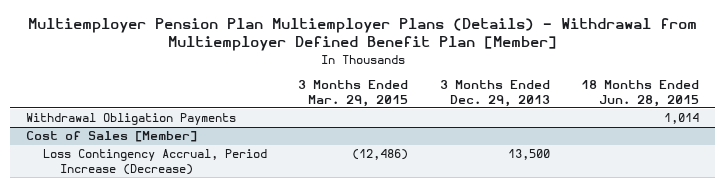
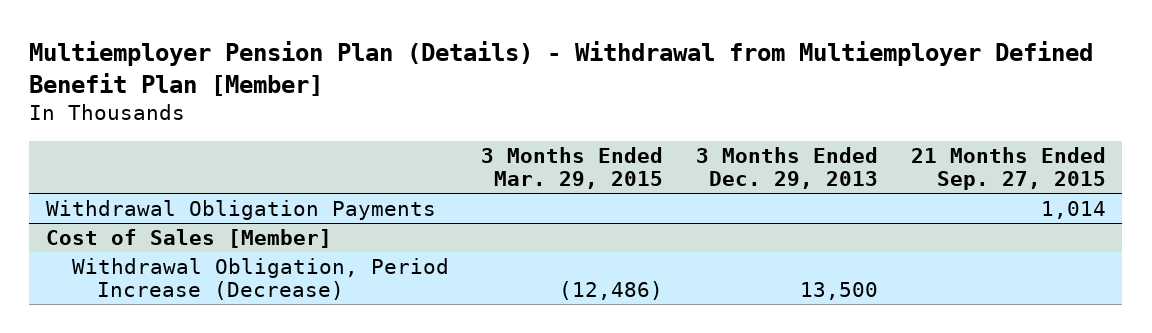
[27,17,697,52] Multiemployer Pension Plan Multiemployer Plans (Details) - Withdrawal from Multiemployer Defined Benefit Plan [Member] -> [29,41,1094,96] Multiemployer Pension Plan (Details) - Withdrawal from Multiemployer Defined Benefit Plan [Member]
[581,80,700,107] 18 Months Ended Jun. 28, 2015 -> none
none -> [910,146,1106,191] 21 Months Ended Sep. 27, 2015
[42,149,267,175] Loss Contingency Accrual, Period Increase (Decrease) -> [71,257,449,301] Withdrawal Obligation, Period Increase (Decrease)

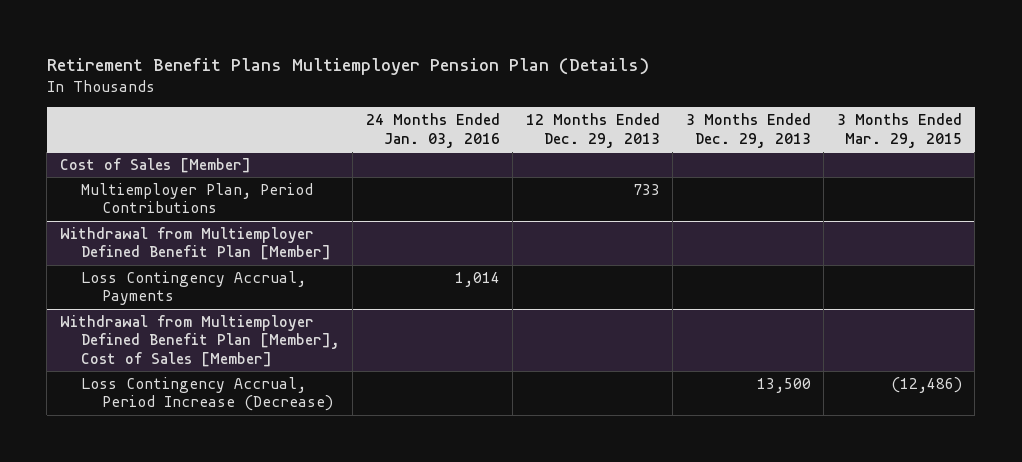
[29,41,1094,96] Multiemployer Pension Plan (Details) - Withdrawal from Multiemployer Defined Benefit Plan [Member] -> [46,57,649,75] Retirement Benefit Plans Multiemployer Pension Plan (Details)
[910,146,1106,191] 21 Months Ended Sep. 27, 2015 -> none
none -> [365,113,500,148] 24 Months Ended Jan. 03, 2016
none -> [525,113,660,148] 12 Months Ended Dec. 29, 2013
[45,199,436,220] Withdrawal Obligation Payments -> none
[71,257,449,301] Withdrawal Obligation, Period Increase (Decrease) -> none
none -> [80,183,313,214] Multiemployer Plan, Period Contributions
none -> [59,227,331,261] Withdrawal from Multiemployer Defined Benefit Plan [Member]
none -> [80,271,306,306] Loss Contingency Accrual, Payments
none -> [59,315,340,367] Withdrawal from Multiemployer Defined Benefit Plan [Member], Cost of Sales [Member]
none -> [80,377,333,412] Loss Contingency Accrual, Period Increase (Decrease)

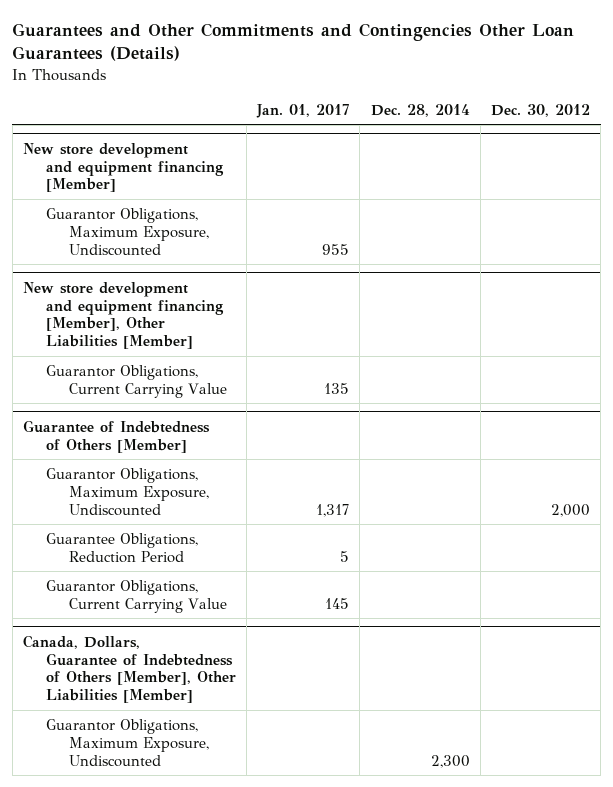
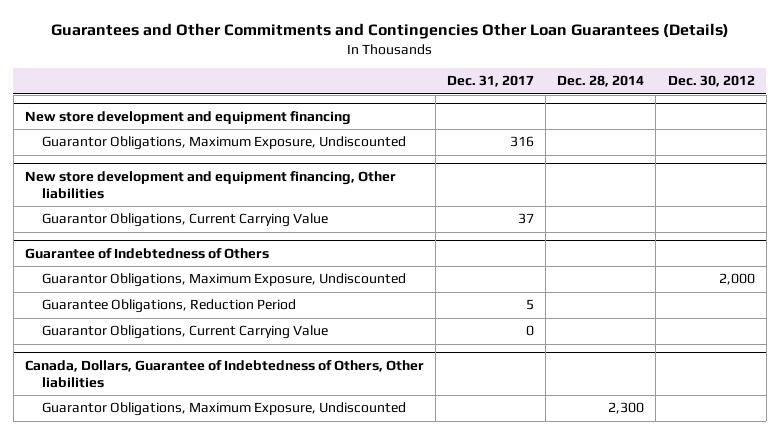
[256,103,350,118] Jan. 01, 2017 -> none
none -> [447,75,535,88] Dec. 31, 2017
[23,142,224,193] New store development and equipment financing [Member] -> [24,110,351,125] New store development and equipment financing
[23,281,224,350] New store development and equipment financing [Member], Other Liabilities [Member] -> [24,170,396,199] New store development and equipment financing, Other liabilities
[23,419,211,453] Guarantee of Indebtedness of Others [Member] -> [24,247,269,259] Guarantee of Indebtedness of Others
[23,634,236,704] Canada, Dollars, Guarantee of Indebtedness of Others [Member], Other Liabilities [Member] -> [24,359,424,388] Canada, Dollars, Guarantee of Indebtedness of Others, Other liabilities

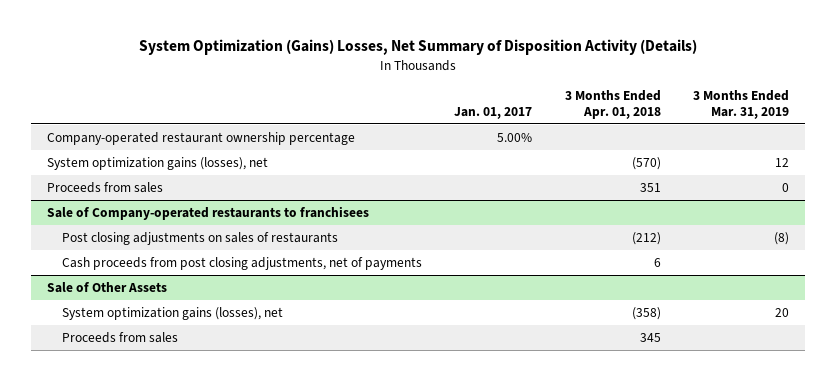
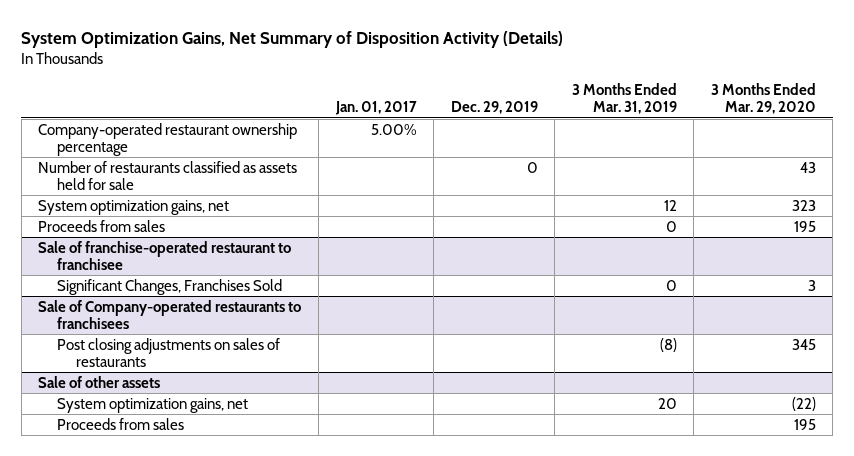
[138,39,697,56] System Optimization (Gains) Losses, Net Summary of Disposition Activity (Details) -> [21,31,564,49] System Optimization Gains, Net Summary of Disposition Activity (Details)
[564,89,661,119] 3 Months Ended Apr. 01, 2018 -> none
none -> [450,101,538,115] Dec. 29, 2019
none -> [710,83,816,115] 3 Months Ended Mar. 29, 2020
none -> [38,160,298,191] Number of restaurants classified as assets held for sale
[46,156,268,170] System optimization gains (losses), net -> [38,199,230,215] System optimization gains, net
none -> [38,240,292,271] Sale of franchise-operated restaurant to franchisee
none -> [57,278,283,295] Significant Changes, Franchises Sold
[62,256,423,270] Cash proceeds from post closing adjustments, net of payments -> none
[46,281,167,293] Sale of Other Assets -> [38,375,161,388] Sale of other assets
[62,306,284,320] System optimization gains (losses), net -> [57,397,249,413] System optimization gains, net

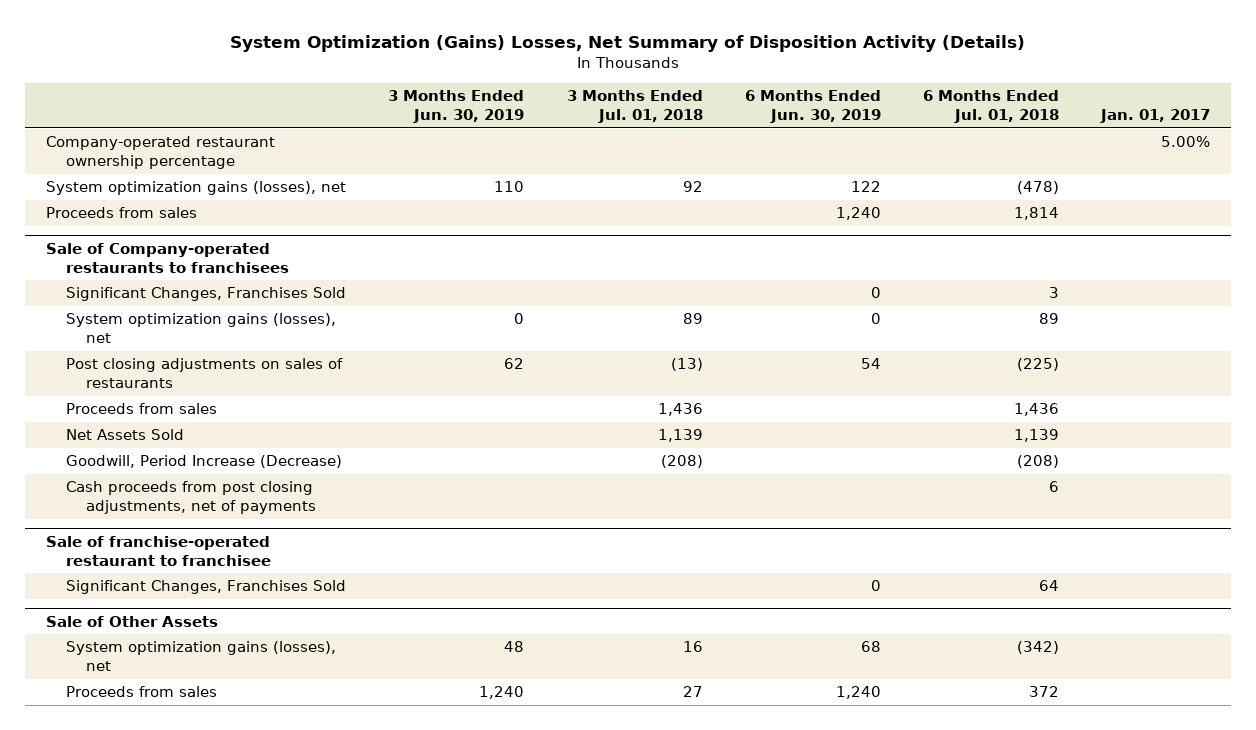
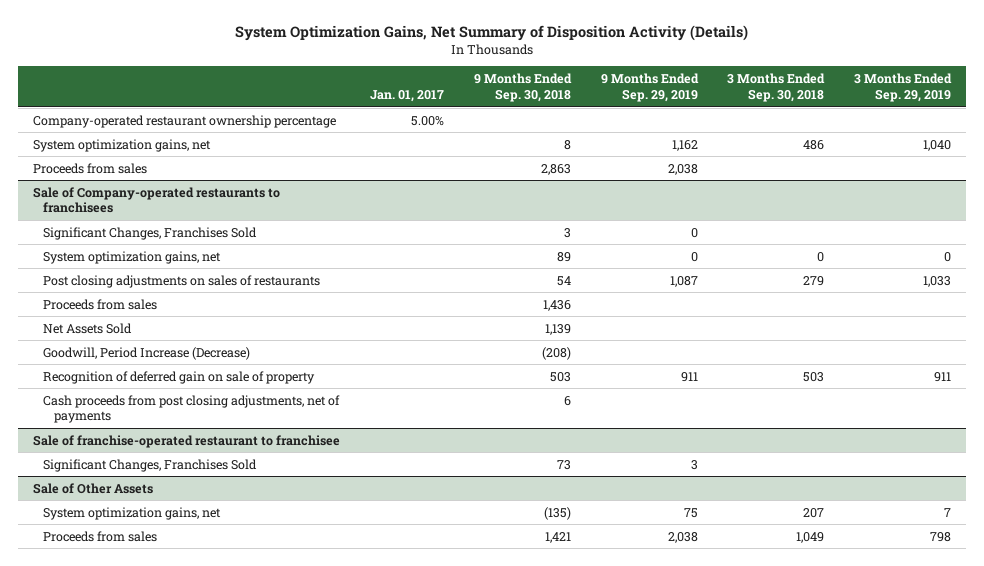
[230,34,1026,52] System Optimization (Gains) Losses, Net Summary of Disposition Activity (Details) -> [235,25,749,42] System Optimization Gains, Net Summary of Disposition Activity (Details)
[388,90,525,124] 3 Months Ended Jun. 30, 2019 -> none
[566,90,703,124] 3 Months Ended Jul. 01, 2018 -> none
[744,90,881,124] 6 Months Ended Jun. 30, 2019 -> none
[923,90,1060,124] 6 Months Ended Jul. 01, 2018 -> none
none -> [473,73,572,102] 9 Months Ended Sep. 30, 2018
none -> [600,73,699,102] 9 Months Ended Sep. 29, 2019
none -> [727,73,826,102] 3 Months Ended Sep. 30, 2018
none -> [854,73,953,102] 3 Months Ended Sep. 29, 2019
[45,181,346,196] System optimization gains (losses), net -> [32,138,211,152] System optimization gains, net
[66,313,337,344] System optimization gains (losses), net -> [43,250,222,264] System optimization gains, net
none -> [43,370,316,384] Recognition of deferred gain on sale of property
[66,641,337,672] System optimization gains (losses), net -> [43,506,222,520] System optimization gains, net

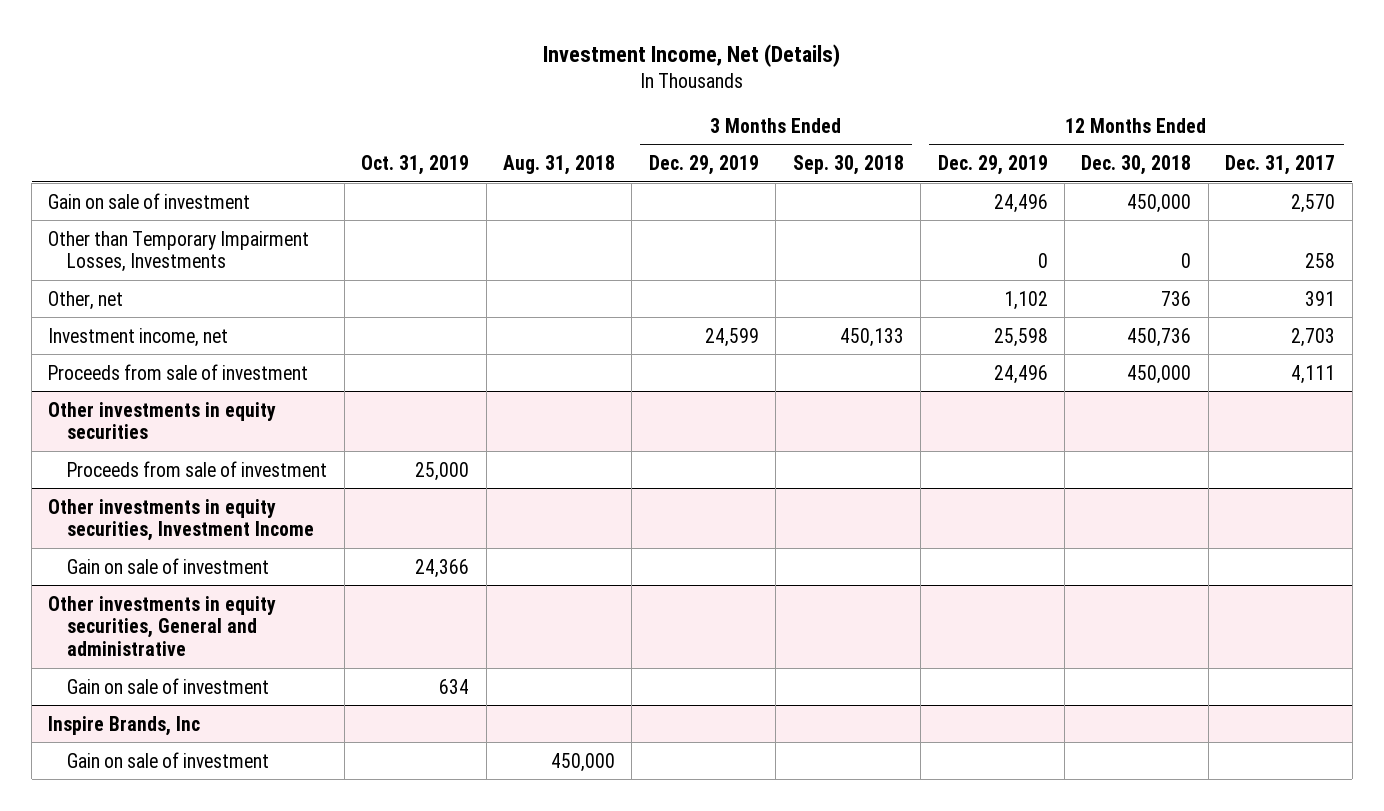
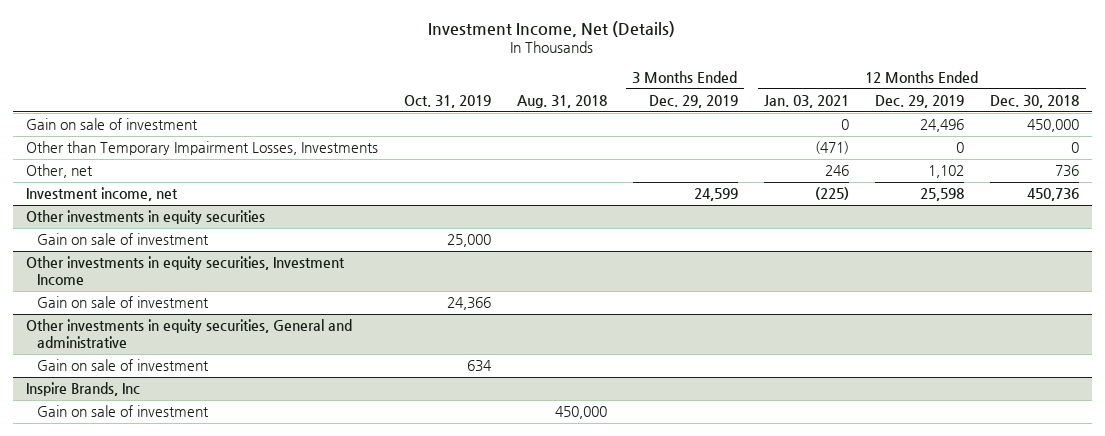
[792,154,904,175] Sep. 30, 2018 -> none
[1225,154,1336,175] Dec. 31, 2017 -> none
none -> [764,94,850,108] Jan. 03, 2021
[48,363,309,380] Proceeds from sale of investment -> none
[67,460,328,477] Proceeds from sale of investment -> none
none -> [36,233,209,246] Gain on sale of investment

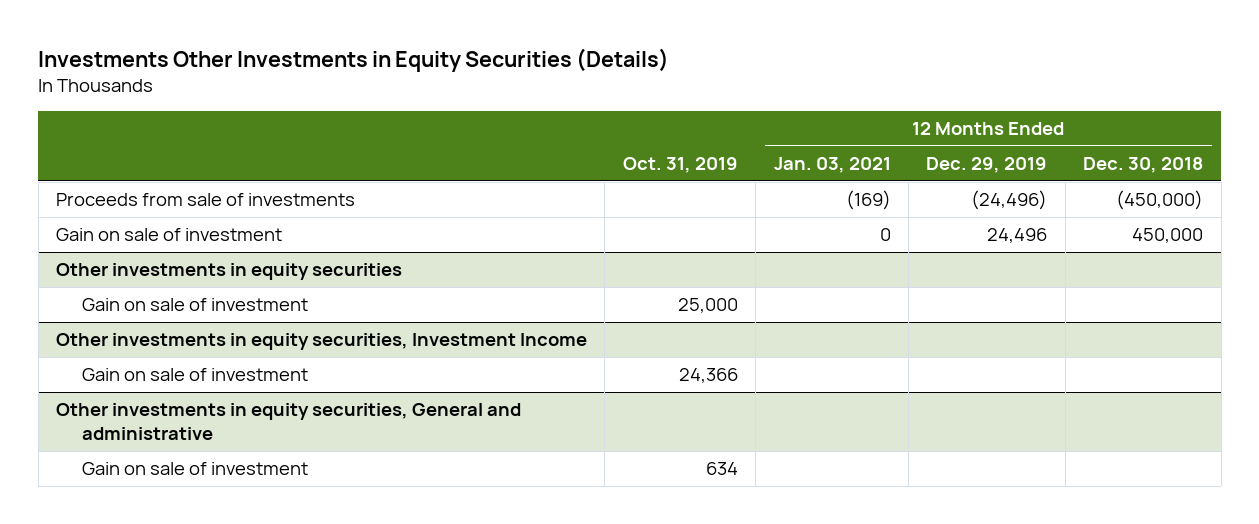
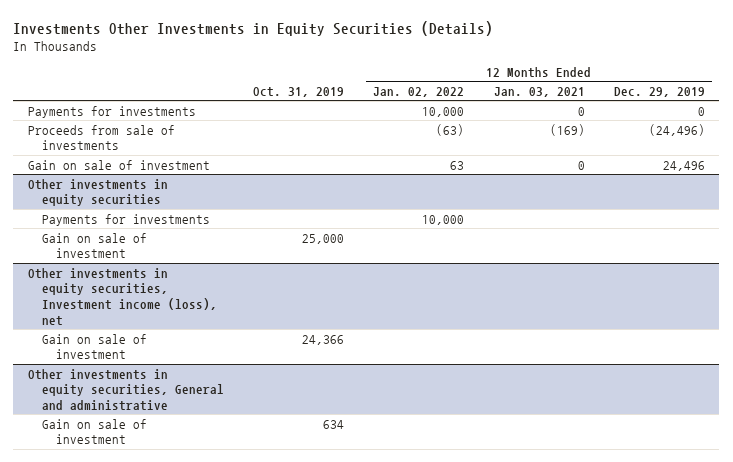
[1083,156,1204,173] Dec. 30, 2018 -> none
none -> [373,86,465,97] Jan. 02, 2022
none -> [28,105,197,118] Payments for investments
none -> [42,213,211,226] Payments for investments
[56,333,588,351] Other investments in equity securities, Investment Income -> [28,267,218,326] Other investments in equity securities, Investment income (loss), net

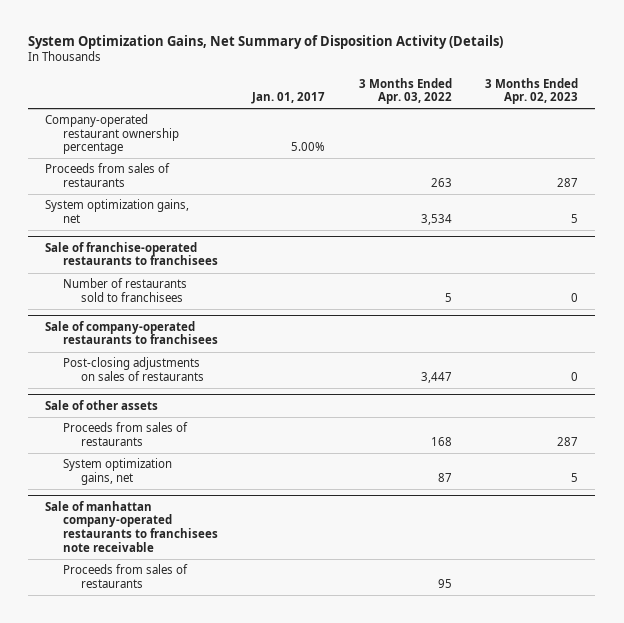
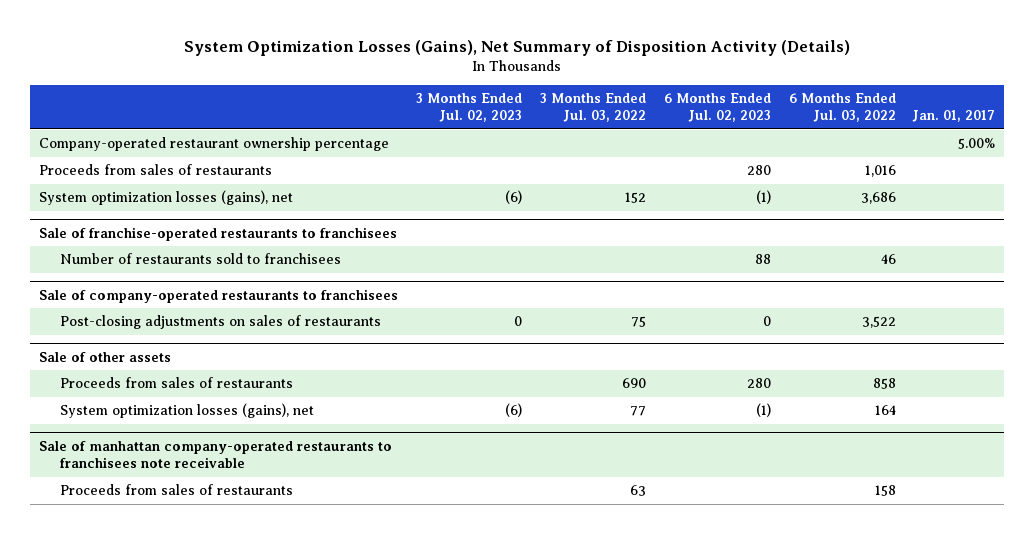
[28,34,504,49] System Optimization Gains, Net Summary of Disposition Activity (Details) -> [184,39,851,56] System Optimization Losses (Gains), Net Summary of Disposition Activity (Details)
[358,77,452,105] 3 Months Ended Apr. 03, 2022 -> none
[485,77,579,105] 3 Months Ended Apr. 02, 2023 -> none
none -> [415,93,522,123] 3 Months Ended Jul. 02, 2023
none -> [539,93,646,123] 3 Months Ended Jul. 03, 2022
none -> [663,93,771,123] 6 Months Ended Jul. 02, 2023
none -> [788,93,896,123] 6 Months Ended Jul. 03, 2022
[45,199,190,223] System optimization gains, net -> [38,190,293,206] System optimization losses (gains), net
[62,458,172,485] System optimization gains, net -> [59,403,314,419] System optimization losses (gains), net

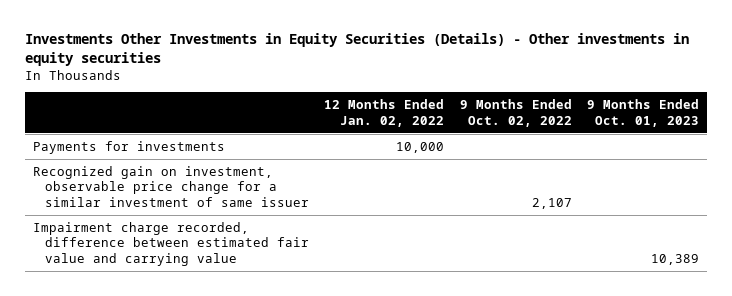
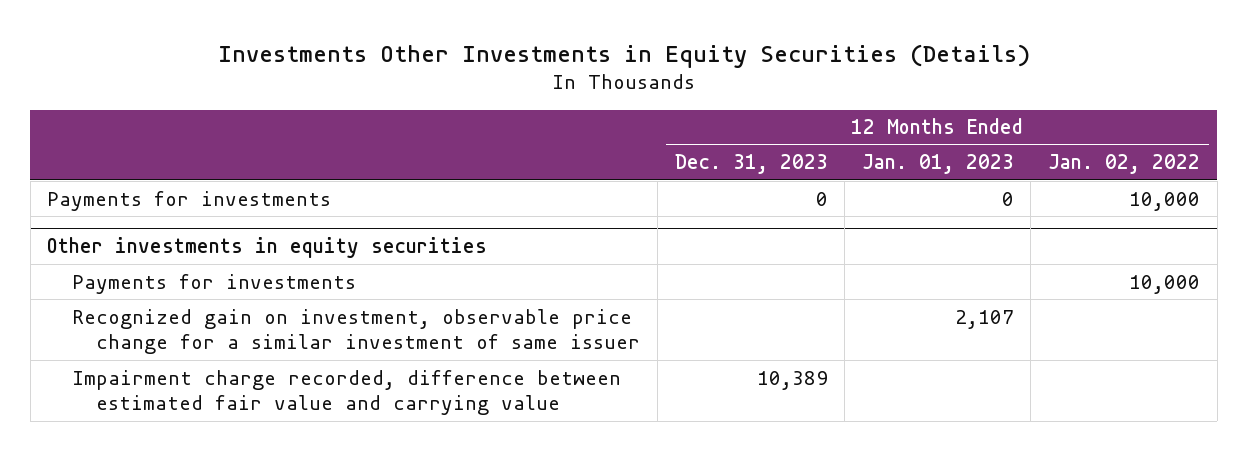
[25,33,690,67] Investments Other Investments in Equity Securities (Details) - Other investments in equity securities -> [217,43,1030,68] Investments Other Investments in Equity Securities (Details)
[459,99,572,127] 9 Months Ended Oct. 02, 2022 -> none
[587,99,700,127] 9 Months Ended Oct. 01, 2023 -> none
none -> [674,154,828,175] Dec. 31, 2023
none -> [861,154,1014,175] Jan. 01, 2023
[32,165,309,207] Recognized gain on investment, observable price change for a similar investment of same issuer -> none
[32,221,309,266] Impairment charge recorded, difference between estimated fair value and carrying value -> none
none -> [47,237,488,259] Other investments in equity securities
none -> [71,273,356,294] Payments for investments
none -> [71,308,641,355] Recognized gain on investment, observable price change for a similar investment of same issuer
none -> [71,369,621,416] Impairment charge recorded, difference between estimated fair value and carrying value

